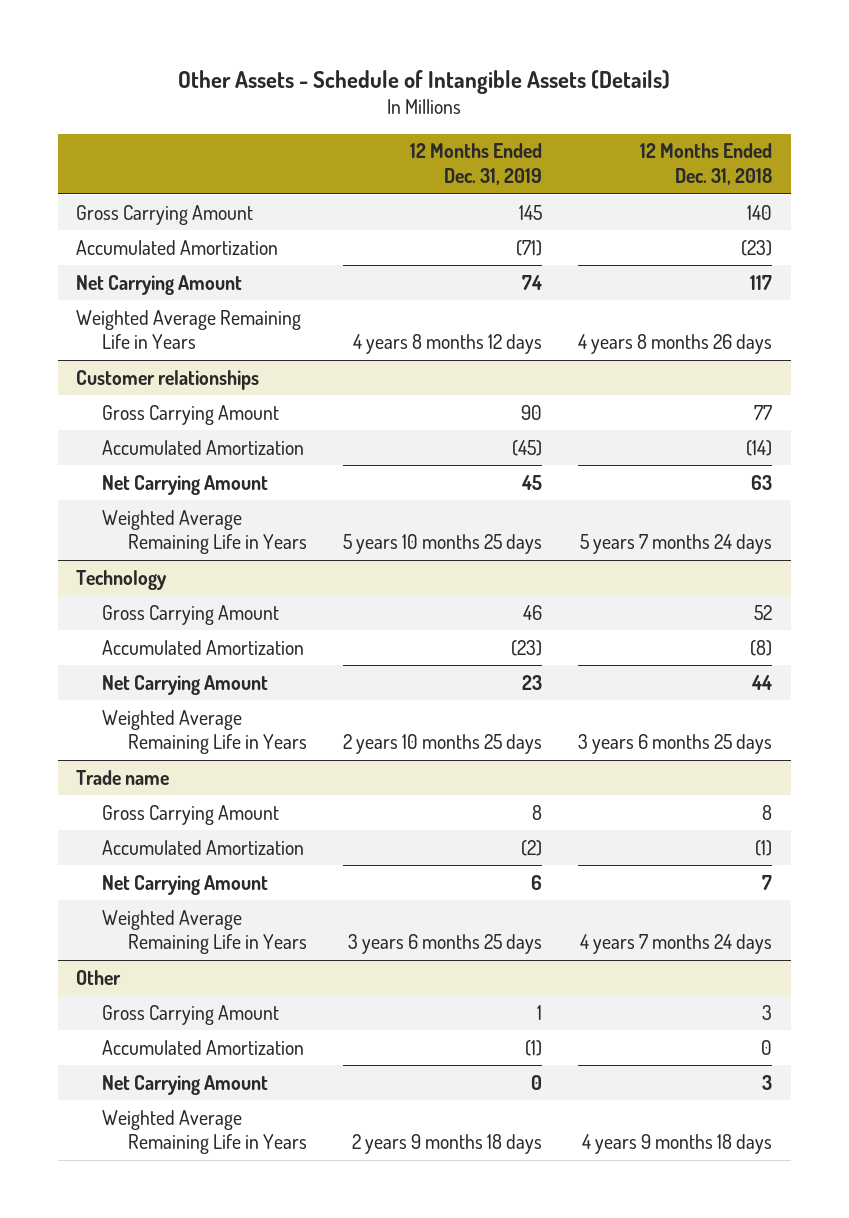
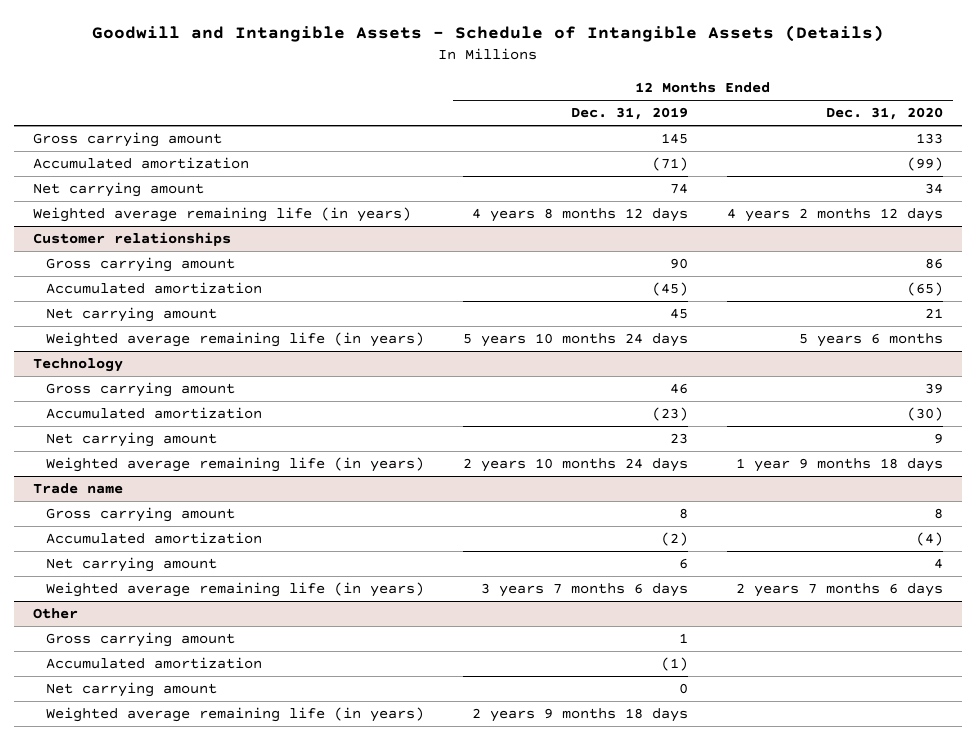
[178,70,671,95] Other Assets - Schedule of Intangible Assets (Details) -> [92,25,885,43] Goodwill and Intangible Assets - Schedule of Intangible Assets (Details)
[640,143,773,186] 12 Months Ended Dec. 31, 2018 -> none
none -> [825,107,943,121] Dec. 31, 2020
[76,204,254,225] Gross Carrying Amount -> [33,132,223,148] Gross carrying amount
[76,239,279,255] Accumulated Amortization -> [33,157,250,170] Accumulated amortization
[76,274,243,295] Net Carrying Amount -> [33,182,205,198] Net carrying amount
[76,309,302,350] Weighted Average Remaining Life in Years -> [33,207,412,223] Weighted average remaining life (in years)
[102,404,280,425] Gross Carrying Amount -> [45,257,235,273] Gross carrying amount
[102,439,305,455] Accumulated Amortization -> [45,282,262,295] Accumulated amortization
[102,474,269,495] Net Carrying Amount -> [45,307,217,323] Net carrying amount
[102,509,308,555] Weighted Average Remaining Life in Years -> [45,332,424,348] Weighted average remaining life (in years)
[343,534,543,555] 5 years 10 months 25 days -> [462,333,688,348] 5 years 10 months 24 days
[102,604,280,625] Gross Carrying Amount -> [45,382,235,398] Gross carrying amount
[102,639,305,655] Accumulated Amortization -> [45,407,262,420] Accumulated amortization
[102,674,269,695] Net Carrying Amount -> [45,432,217,448] Net carrying amount
[102,709,308,755] Weighted Average Remaining Life in Years -> [45,457,424,473] Weighted average remaining life (in years)
[343,734,543,755] 2 years 10 months 25 days -> [462,458,688,473] 2 years 10 months 24 days
[102,804,280,825] Gross Carrying Amount -> [45,507,235,523] Gross carrying amount
[102,839,305,855] Accumulated Amortization -> [45,532,262,545] Accumulated amortization
[102,874,269,895] Net Carrying Amount -> [45,557,217,573] Net carrying amount
[102,909,308,955] Weighted Average Remaining Life in Years -> [45,582,424,598] Weighted average remaining life (in years)
[348,934,543,955] 3 years 6 months 25 days -> [480,583,688,598] 3 years 7 months 6 days
[102,1004,280,1025] Gross Carrying Amount -> [45,632,235,648] Gross carrying amount
[102,1039,305,1055] Accumulated Amortization -> [45,657,262,670] Accumulated amortization
[102,1074,269,1095] Net Carrying Amount -> [45,682,217,698] Net carrying amount
[102,1109,308,1155] Weighted Average Remaining Life in Years -> [45,707,424,723] Weighted average remaining life (in years)

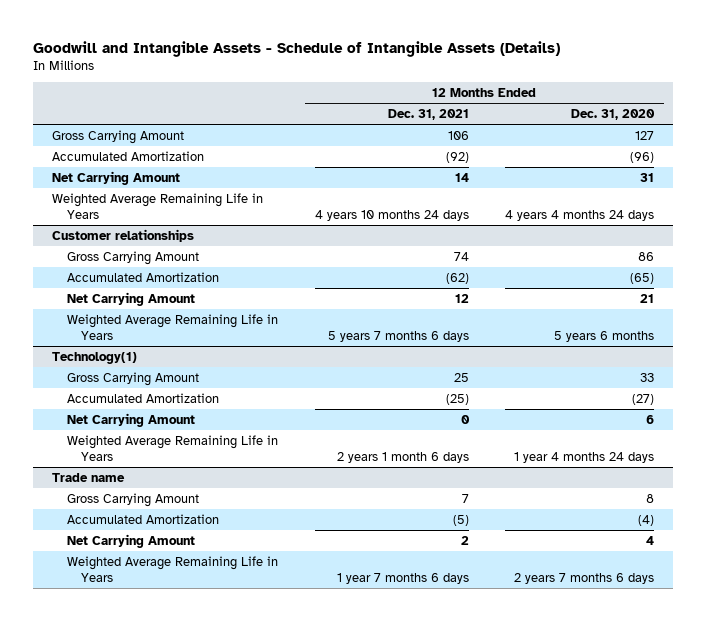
[570,107,688,121] Dec. 31, 2019 -> none
none -> [387,109,469,121] Dec. 31, 2021
[33,132,223,148] Gross carrying amount -> [51,129,184,144] Gross Carrying Amount
[915,133,943,145] 133 -> [635,130,655,140] 127
[33,157,250,170] Accumulated amortization -> [51,150,204,161] Accumulated Amortization
[906,157,943,172] (99) -> [630,151,655,163] (96)
[33,182,205,198] Net carrying amount -> [51,170,180,185] Net Carrying Amount
[924,183,943,195] 34 -> [640,172,655,182] 31
[33,207,412,223] Weighted average remaining life (in years) -> [51,192,263,220] Weighted Average Remaining Life in Years
[726,208,943,223] 4 years 2 months 12 days -> [505,210,655,222] 4 years 4 months 24 days
[45,257,235,273] Gross carrying amount -> [66,250,199,265] Gross Carrying Amount
[45,282,262,295] Accumulated amortization -> [66,271,219,282] Accumulated Amortization
[45,307,217,323] Net carrying amount -> [66,291,195,306] Net Carrying Amount
[45,332,424,348] Weighted average remaining life (in years) -> [66,313,278,341] Weighted Average Remaining Life in Years
[33,358,124,373] Technology -> [51,351,137,364] Technology(1)
[45,382,235,398] Gross carrying amount -> [66,371,199,386] Gross Carrying Amount
[924,383,943,395] 39 -> [640,372,655,382] 33
[45,407,262,420] Accumulated amortization -> [66,392,219,403] Accumulated Amortization
[906,407,943,422] (30) -> [632,393,655,405] (27)
[45,432,217,448] Net carrying amount -> [66,412,195,427] Net Carrying Amount
[933,433,943,445] 9 -> [646,414,655,424] 6
[45,457,424,473] Weighted average remaining life (in years) -> [66,434,278,462] Weighted Average Remaining Life in Years
[735,458,943,473] 1 year 9 months 18 days -> [514,452,655,464] 1 year 4 months 24 days
[33,608,79,620] Other -> none
[45,632,235,648] Gross carrying amount -> none
[45,657,262,670] Accumulated amortization -> none
[45,682,217,698] Net carrying amount -> none
[45,707,424,723] Weighted average remaining life (in years) -> none
[45,507,235,523] Gross carrying amount -> [66,492,199,507] Gross Carrying Amount
[45,532,262,545] Accumulated amortization -> [66,513,219,524] Accumulated Amortization
[45,557,217,573] Net carrying amount -> [66,533,195,548] Net Carrying Amount
[45,582,424,598] Weighted average remaining life (in years) -> [66,555,278,583] Weighted Average Remaining Life in Years

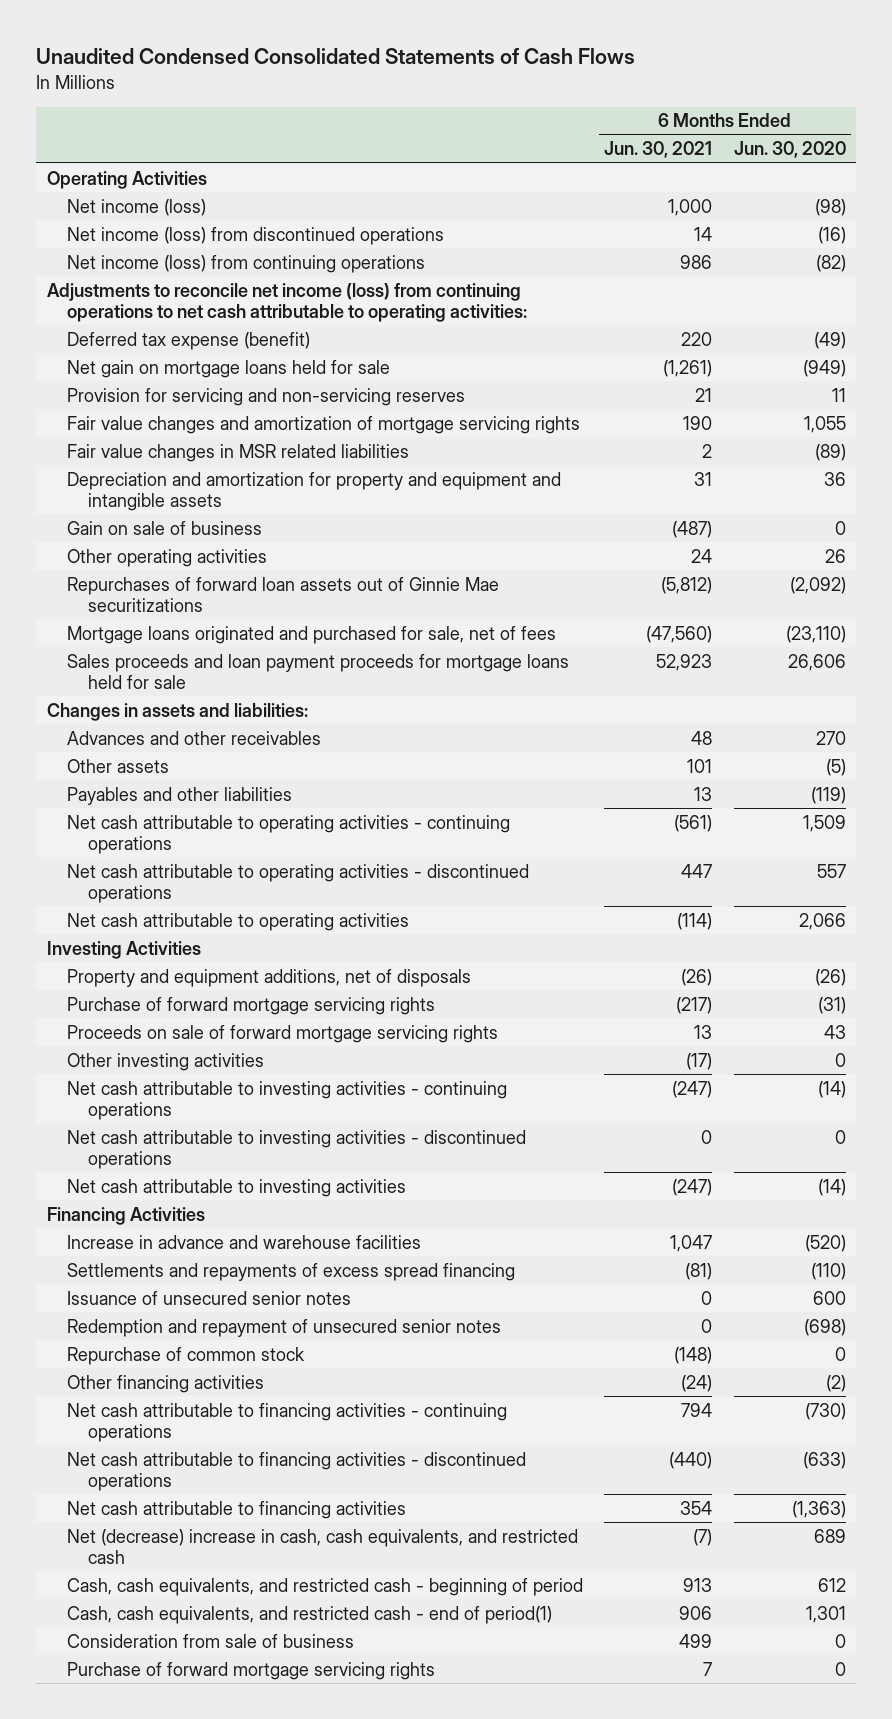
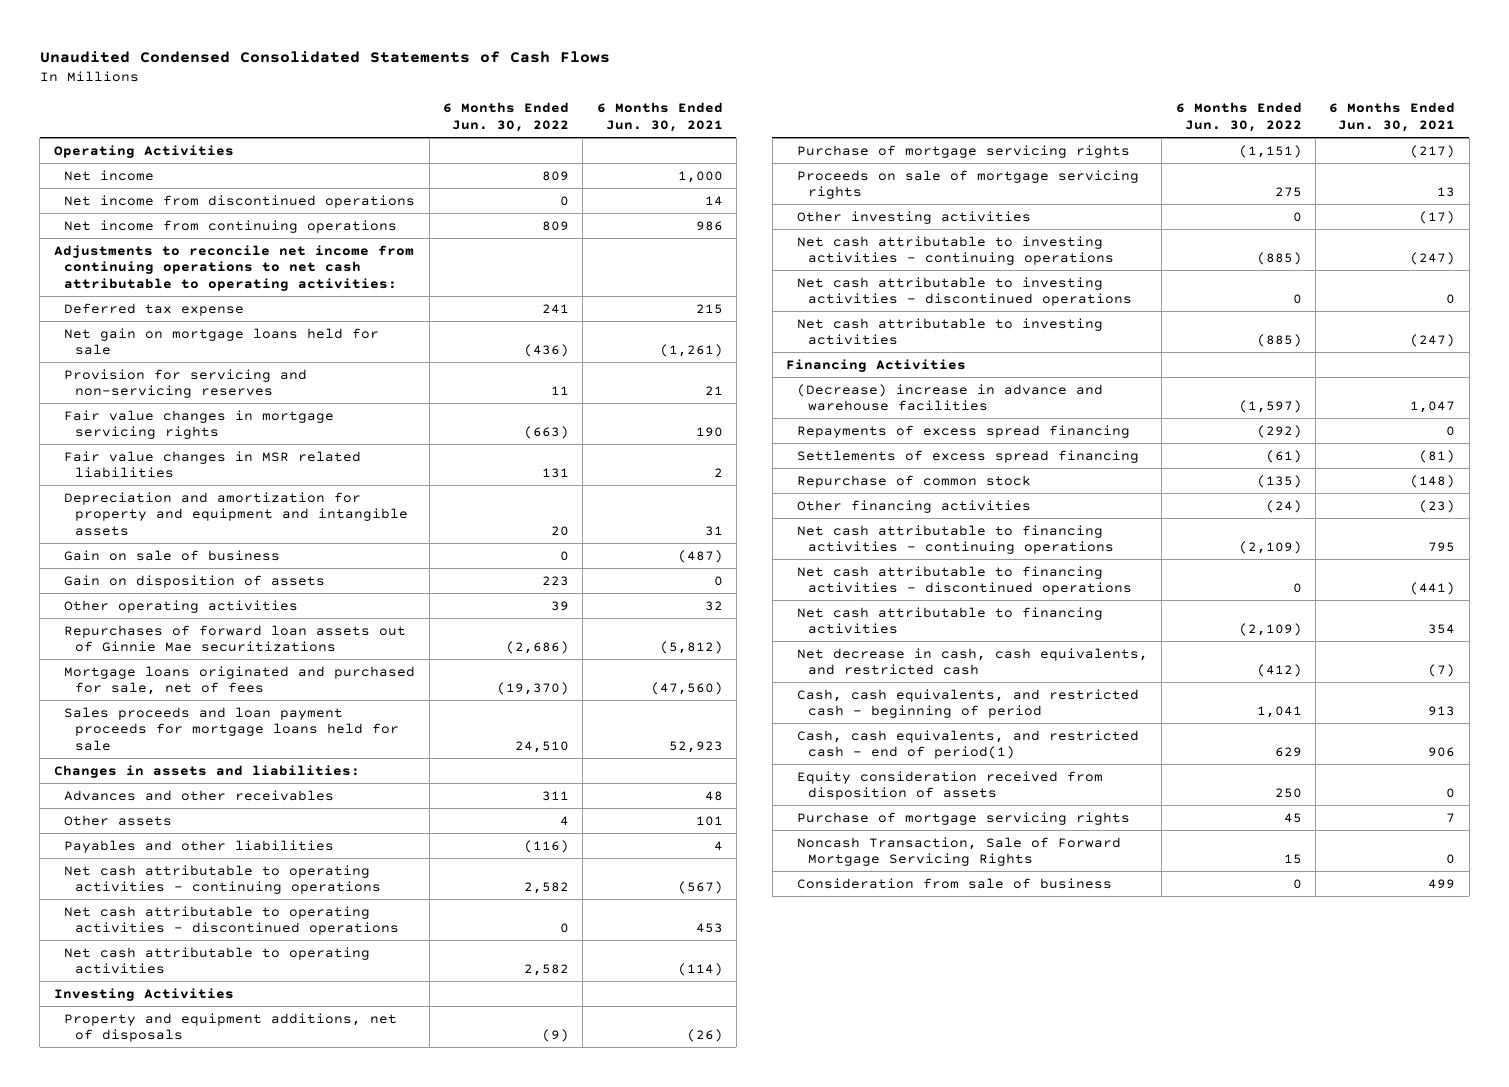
[733,141,846,159] Jun. 30, 2020 -> none
none -> [442,102,569,133] 6 Months Ended Jun. 30, 2022
[67,198,207,216] Net income (loss) -> [64,169,155,181] Net income
[67,226,445,245] Net income (loss) from discontinued operations -> [64,194,416,208] Net income from discontinued operations
[67,254,426,273] Net income (loss) from continuing operations -> [64,219,398,233] Net income from continuing operations
[46,282,528,322] Adjustments to reconcile net income (loss) from continuing operations to net cash attributable to operating activities: -> [53,244,414,292] Adjustments to reconcile net income from continuing operations to net cash attributable to operating activities:
[67,331,311,350] Deferred tax expense (benefit) -> [64,302,245,316] Deferred tax expense
[681,331,713,346] 220 -> [695,303,723,314] 215
[67,415,581,434] Fair value changes and amortization of mortgage servicing rights -> [64,409,335,440] Fair value changes in mortgage servicing rights
none -> [64,574,326,588] Gain on disposition of assets
[691,548,713,563] 24 -> [704,600,723,611] 32
[694,786,713,801] 13 -> [713,840,723,851] 4
[674,814,713,832] (561) -> [677,881,723,895] (567)
[681,863,713,878] 447 -> [695,923,723,934] 453
[67,996,436,1015] Purchase of forward mortgage servicing rights -> [796,144,1130,158] Purchase of mortgage servicing rights
[67,1024,499,1043] Proceeds on sale of forward mortgage servicing rights -> [796,169,1139,200] Proceeds on sale of mortgage servicing rights
[67,1290,352,1305] Issuance of unsecured senior notes -> none
[67,1318,502,1337] Redemption and repayment of unsecured senior notes -> none
[67,1234,422,1249] Increase in advance and warehouse facilities -> [796,383,1103,412] (Decrease) increase in advance and warehouse facilities
none -> [796,424,1130,438] Repayments of excess spread financing
[67,1262,516,1281] Settlements and repayments of excess spread financing -> [796,449,1139,463] Settlements of excess spread financing
[681,1374,713,1392] (24) -> [1419,499,1456,513] (23)
[681,1402,713,1417] 794 -> [1428,542,1456,553] 795
[669,1451,713,1469] (440) -> [1410,582,1456,596] (441)
[67,1528,579,1564] Net (decrease) increase in cash, cash equivalents, and restricted cash -> [796,647,1148,676] Net decrease in cash, cash equivalents, and restricted cash
none -> [796,770,1103,801] Equity consideration received from disposition of assets
none -> [796,811,1130,825] Purchase of mortgage servicing rights
none -> [796,836,1121,867] Noncash Transaction, Sale of Forward Mortgage Servicing Rights
[67,1661,436,1680] Purchase of forward mortgage servicing rights -> none

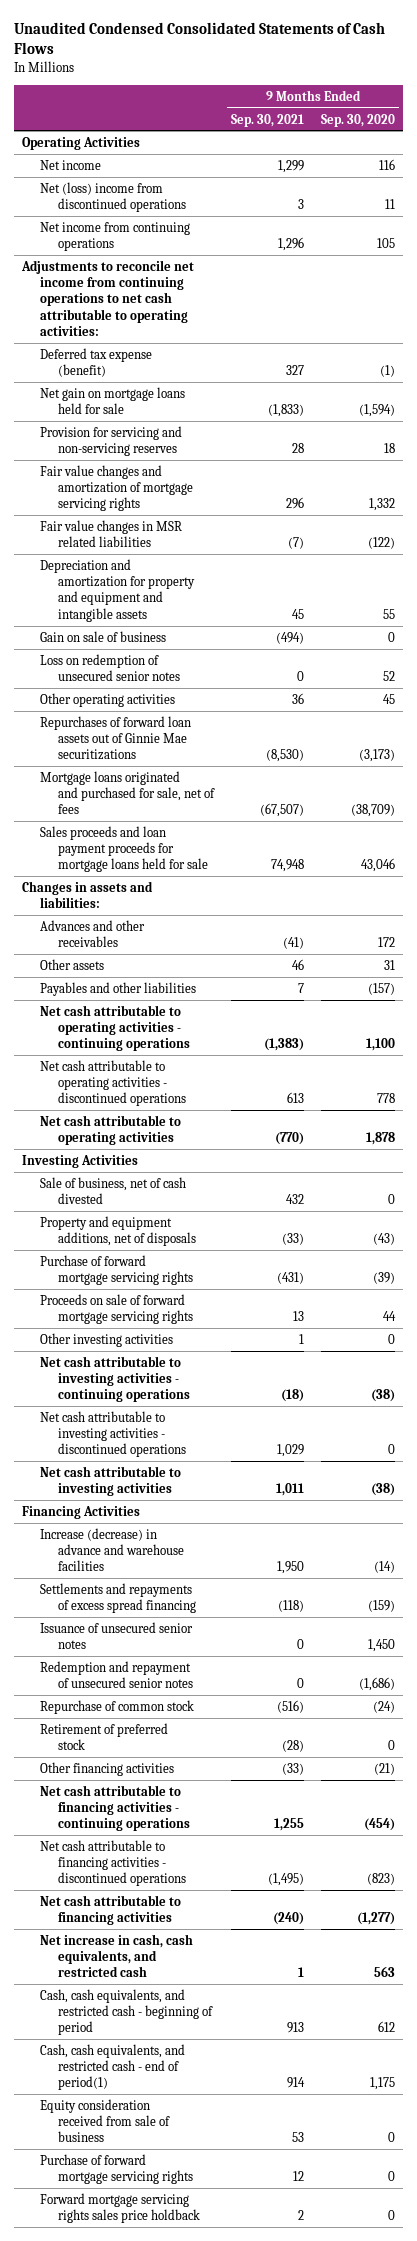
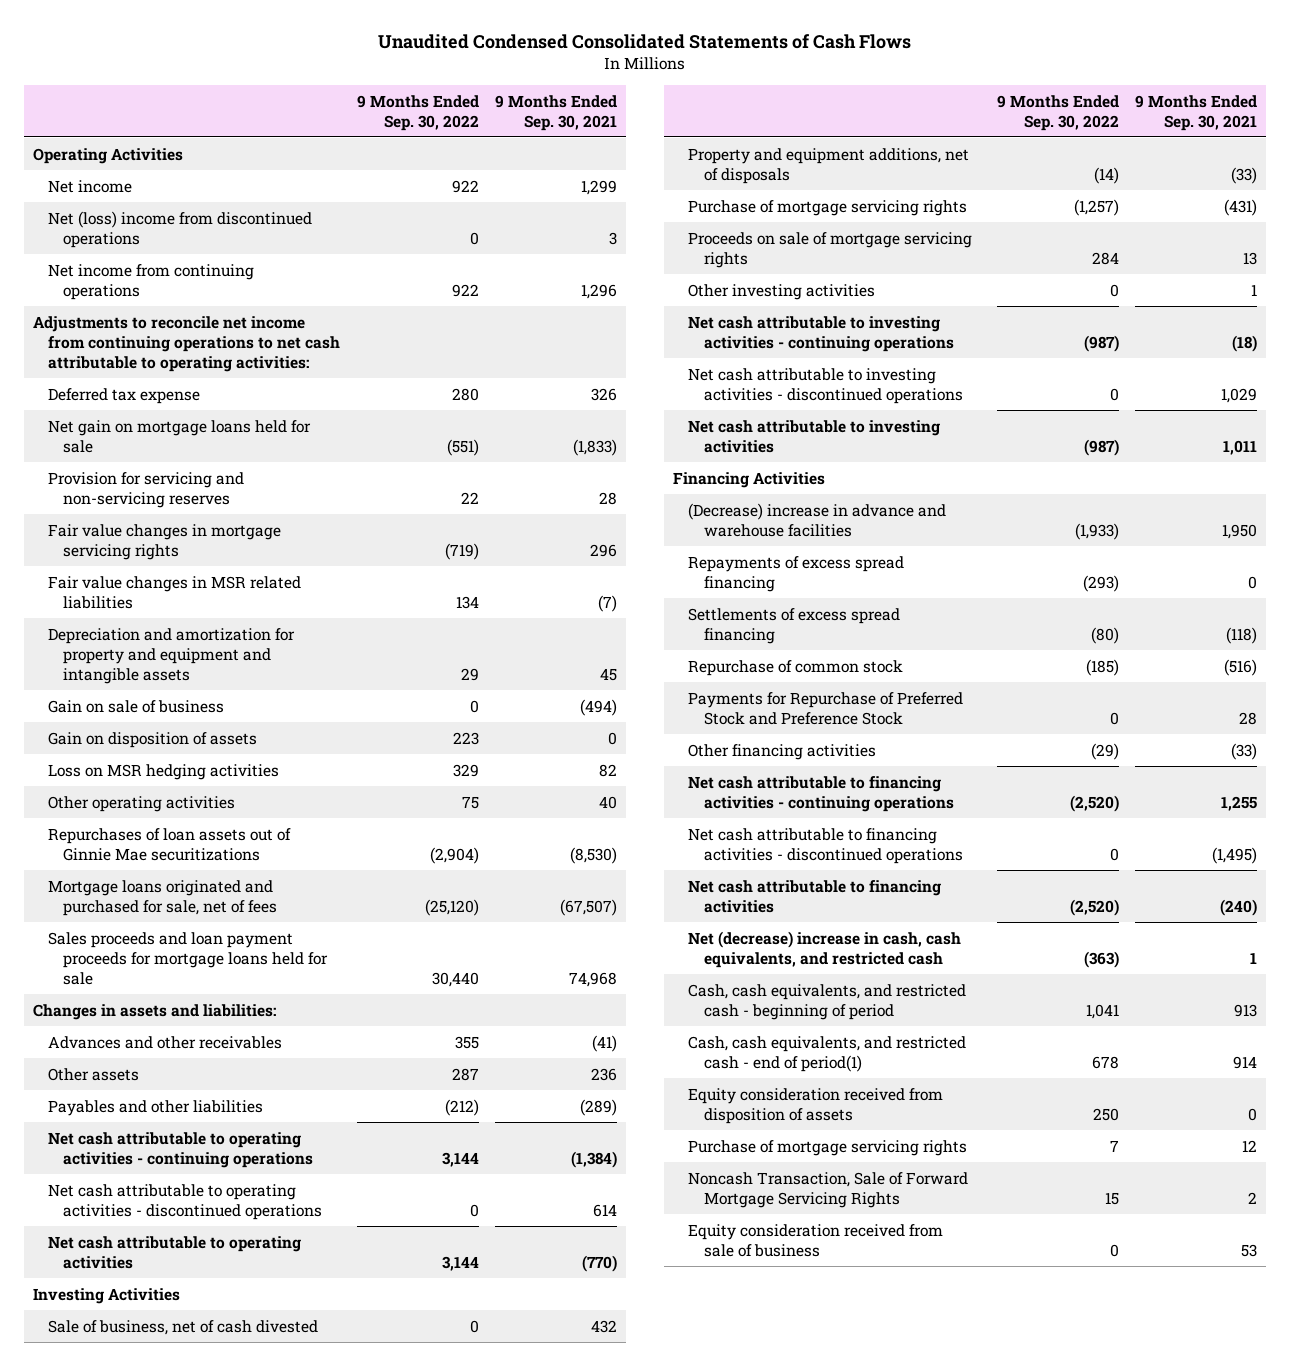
[320,113,395,127] Sep. 30, 2020 -> none
none -> [356,94,479,131] 9 Months Ended Sep. 30, 2022
[40,347,153,378] Deferred tax expense (benefit) -> [47,387,200,404] Deferred tax expense
[286,365,305,376] 327 -> [591,387,618,401] 326
[40,464,194,512] Fair value changes and amortization of mortgage servicing rights -> [47,523,281,560] Fair value changes in mortgage servicing rights
[40,653,181,682] Loss on redemption of unsecured senior notes -> none
none -> [47,731,257,748] Gain on disposition of assets
none -> [47,763,279,780] Loss on MSR hedging activities
[292,692,305,704] 36 -> [599,795,618,809] 40
[40,715,192,761] Repurchases of forward loan assets out of Ginnie Mae securitizations -> [47,827,291,861] Repurchases of loan assets out of Ginnie Mae securitizations
[271,859,305,873] 74,948 -> [569,971,618,987] 74,968
[292,958,305,970] 46 -> [591,1067,618,1081] 236
[298,982,305,993] 7 -> [580,1098,618,1116] (289)
[264,1038,305,1052] (1,383) -> [571,1150,618,1168] (1,384)
[287,1092,305,1104] 613 -> [593,1203,618,1217] 614
[40,1254,194,1286] Purchase of forward mortgage servicing rights -> [688,199,968,216] Purchase of mortgage servicing rights
[40,1293,194,1325] Proceeds on sale of forward mortgage servicing rights -> [688,231,973,268] Proceeds on sale of mortgage servicing rights
[40,1621,194,1650] Issuance of unsecured senior notes -> none
[40,1660,194,1689] Redemption and repayment of unsecured senior notes -> none
[40,1527,185,1572] Increase (decrease) in advance and warehouse facilities -> [688,502,947,537] (Decrease) increase in advance and warehouse facilities
none -> [688,555,905,592] Repayments of excess spread financing
[40,1582,197,1614] Settlements and repayments of excess spread financing -> [688,607,901,644] Settlements of excess spread financing
[40,1722,169,1751] Retirement of preferred stock -> [688,691,964,725] Payments for Repurchase of Preferred Stock and Preference Stock
[282,1740,305,1753] (28) -> [1239,711,1258,725] 28
[40,1933,194,1978] Net increase in cash, cash equivalents, and restricted cash -> [688,930,962,968] Net (decrease) increase in cash, cash equivalents, and restricted cash
none -> [688,1087,944,1124] Equity consideration received from disposition of assets
none -> [688,1139,968,1156] Purchase of mortgage servicing rights
none -> [688,1171,969,1208] Noncash Transaction, Sale of Forward Mortgage Servicing Rights
[40,2153,194,2185] Purchase of forward mortgage servicing rights -> none
[40,2192,201,2224] Forward mortgage servicing rights sales price holdback -> none

